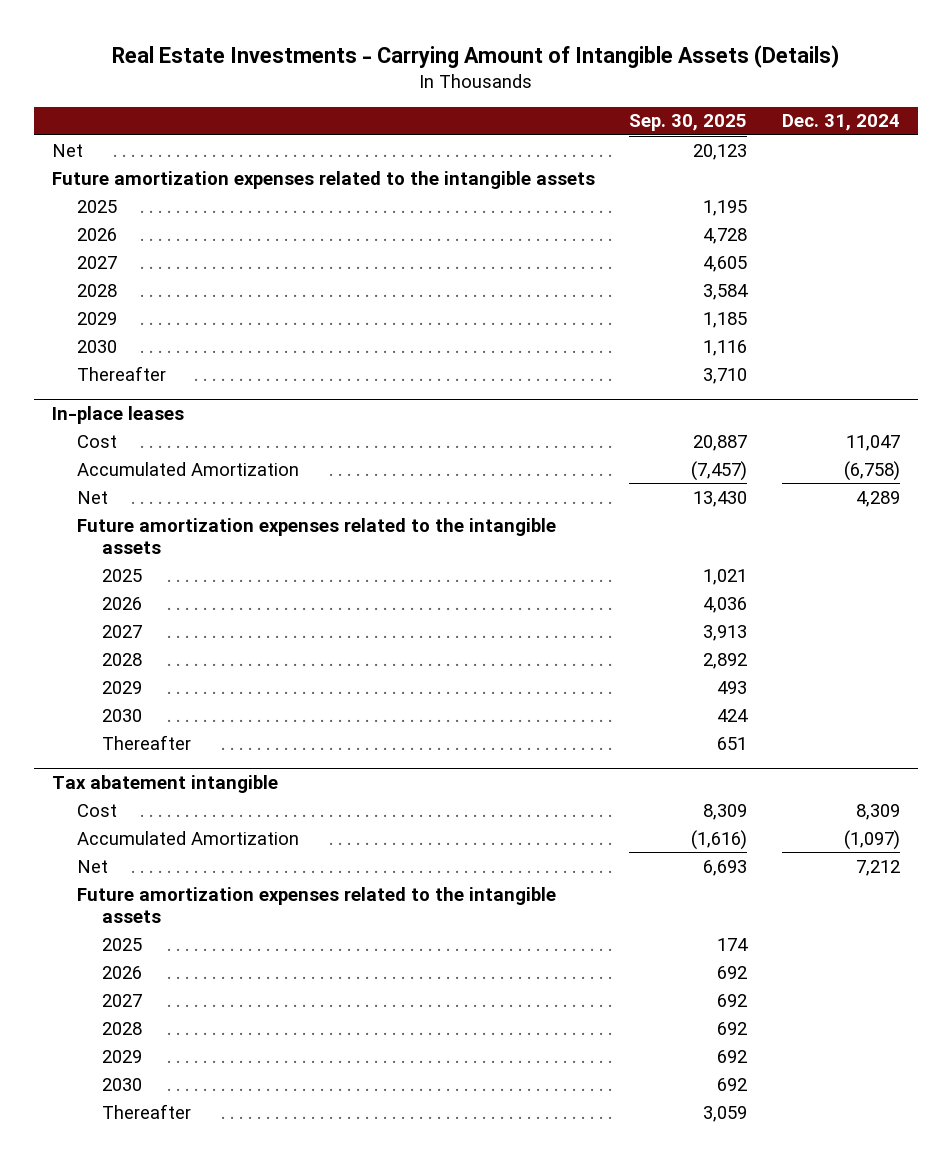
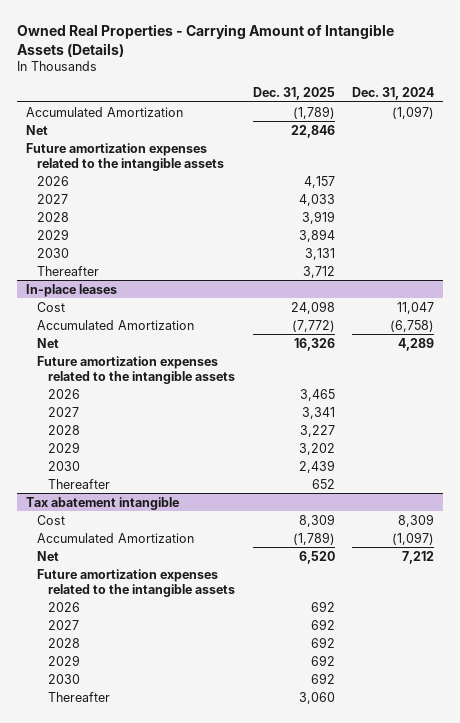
[111,45,839,69] Real Estate Investments - Carrying Amount of Intangible Assets (Details) -> [16,23,394,57] Owned Real Properties - Carrying Amount of Intangible Assets (Details)
[629,114,748,132] Sep. 30, 2025 -> none
none -> [252,87,335,101] Dec. 31, 2025
none -> [25,106,183,117] Accumulated Amortization
[76,199,117,213] 2025 -> none
[102,568,143,582] 2025 -> none
[102,937,143,951] 2025 -> none

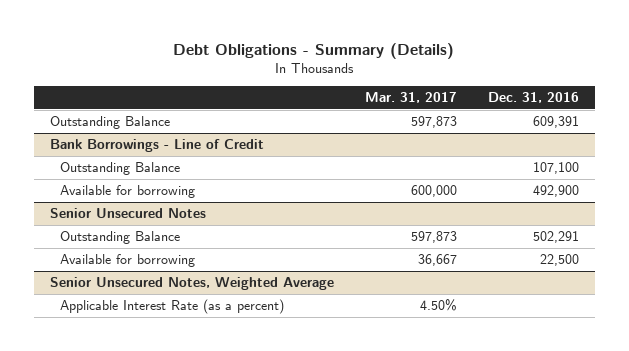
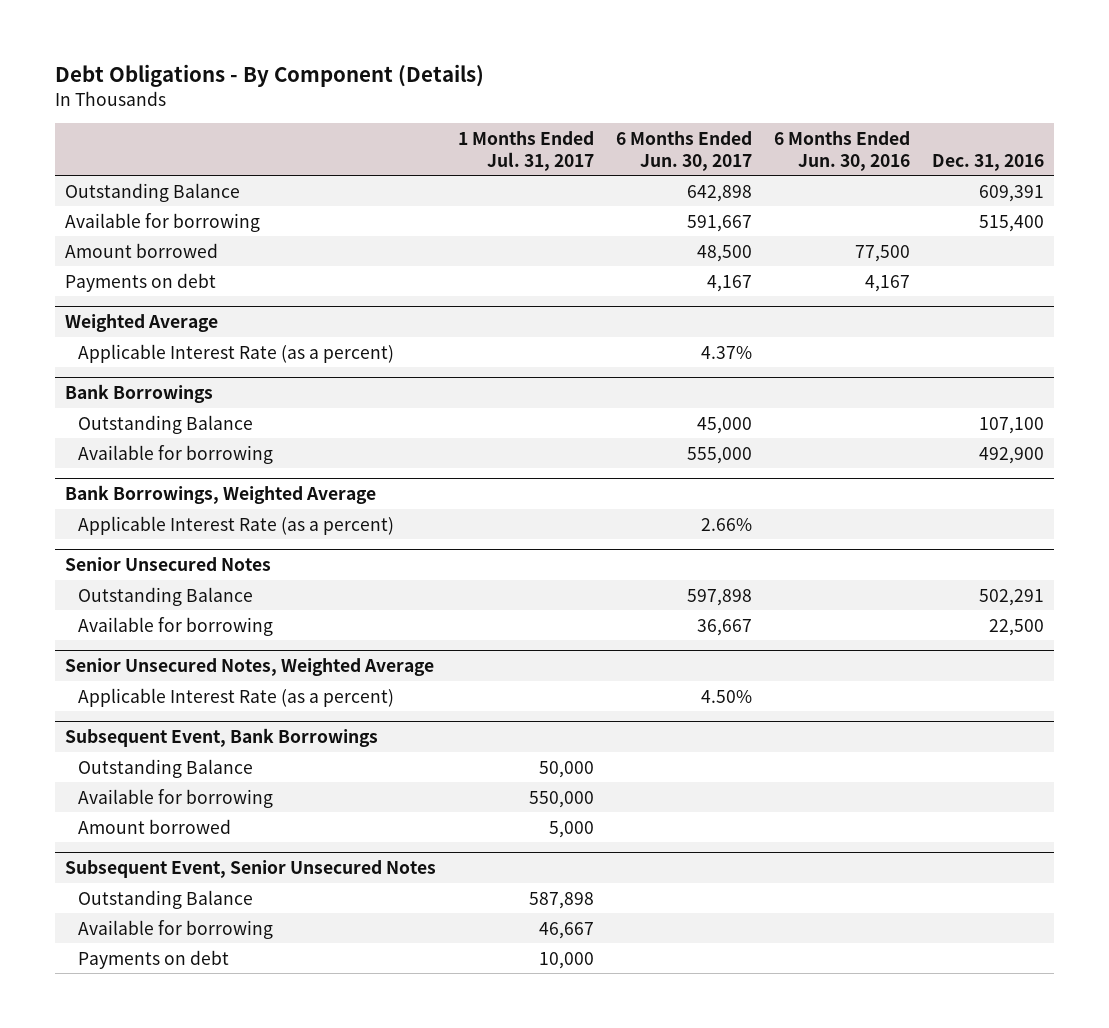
[173,42,455,59] Debt Obligations - Summary (Details) -> [54,63,484,87] Debt Obligations - By Component (Details)
[364,91,457,103] Mar. 31, 2017 -> none
none -> [458,130,595,171] 1 Months Ended Jul. 31, 2017
none -> [615,130,752,171] 6 Months Ended Jun. 30, 2017
none -> [773,130,910,171] 6 Months Ended Jun. 30, 2016
none -> [65,212,261,232] Available for borrowing
none -> [65,242,219,258] Amount borrowed
none -> [65,272,217,292] Payments on debt
none -> [65,314,219,333] Weighted Average
none -> [78,343,395,363] Applicable Interest Rate (as a percent)
[49,139,264,153] Bank Borrowings - Line of Credit -> [65,384,214,404] Bank Borrowings
none -> [65,485,377,505] Bank Borrowings, Weighted Average
none -> [78,515,395,535] Applicable Interest Rate (as a percent)
none -> [65,728,379,748] Subsequent Event, Bank Borrowings
none -> [78,758,254,778] Outstanding Balance
none -> [78,788,274,808] Available for borrowing
none -> [78,818,232,834] Amount borrowed
none -> [65,860,437,879] Subsequent Event, Senior Unsecured Notes
none -> [78,889,254,909] Outstanding Balance
none -> [78,919,274,939] Available for borrowing
none -> [78,949,230,969] Payments on debt

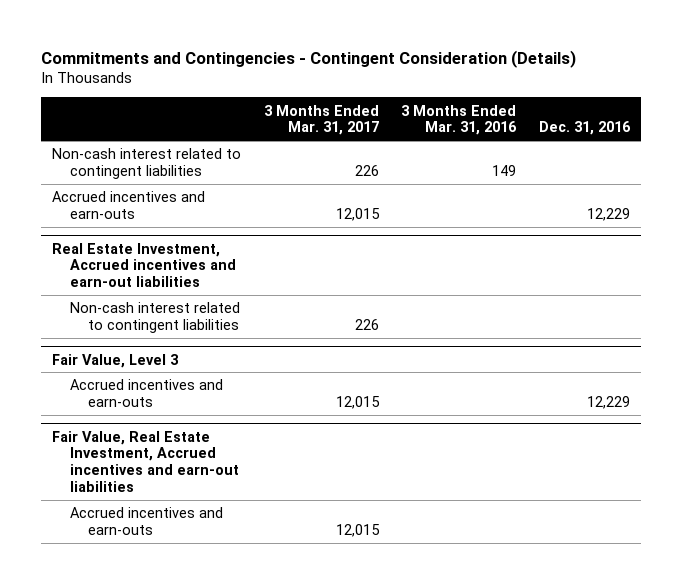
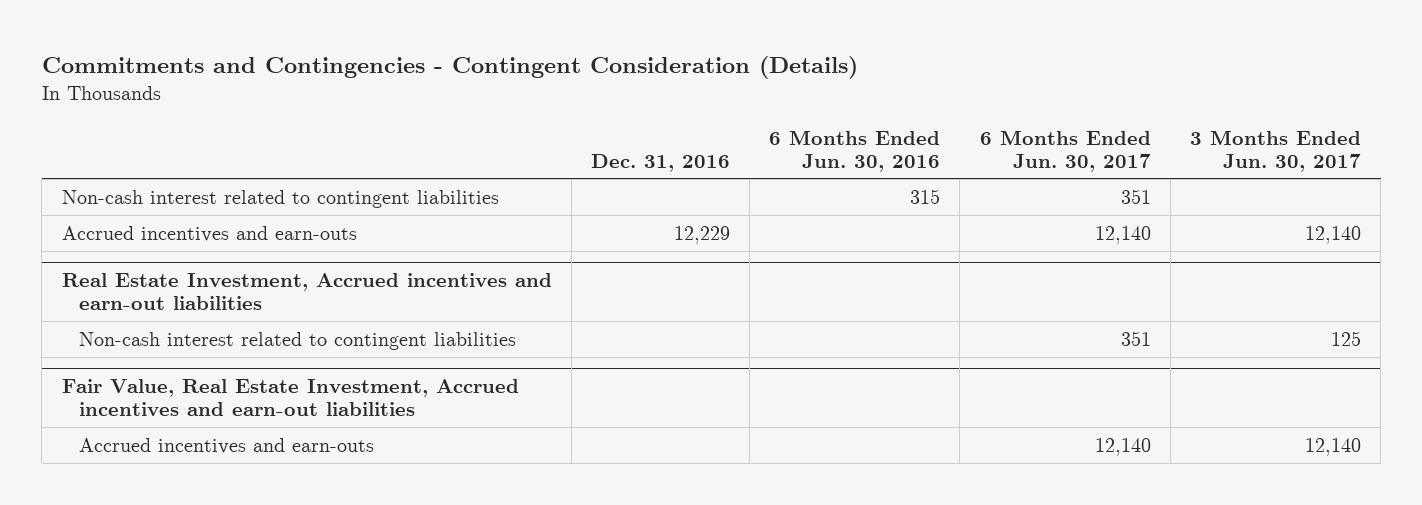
[263,104,379,136] 3 Months Ended Mar. 31, 2017 -> none
[401,104,518,136] 3 Months Ended Mar. 31, 2016 -> none
none -> [769,129,941,172] 6 Months Ended Jun. 30, 2016
none -> [979,129,1151,172] 6 Months Ended Jun. 30, 2017
none -> [1189,129,1361,172] 3 Months Ended Jun. 30, 2017
[52,353,180,368] Fair Value, Level 3 -> none
[70,379,224,407] Accrued incentives and earn-outs -> none

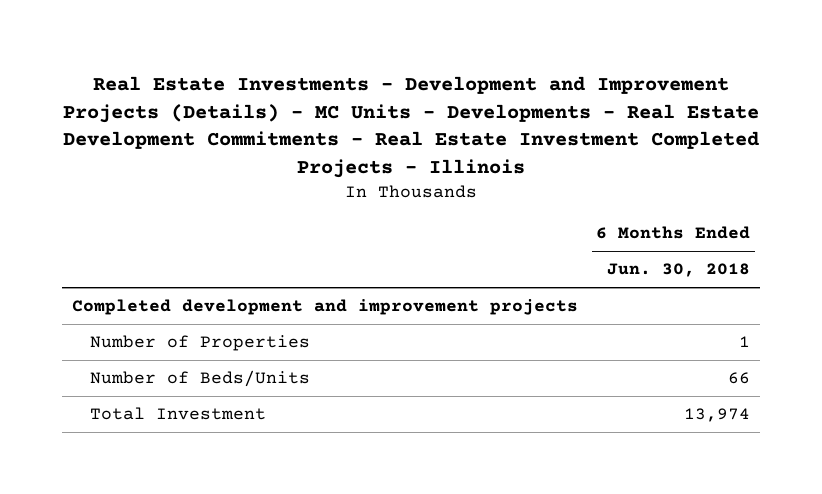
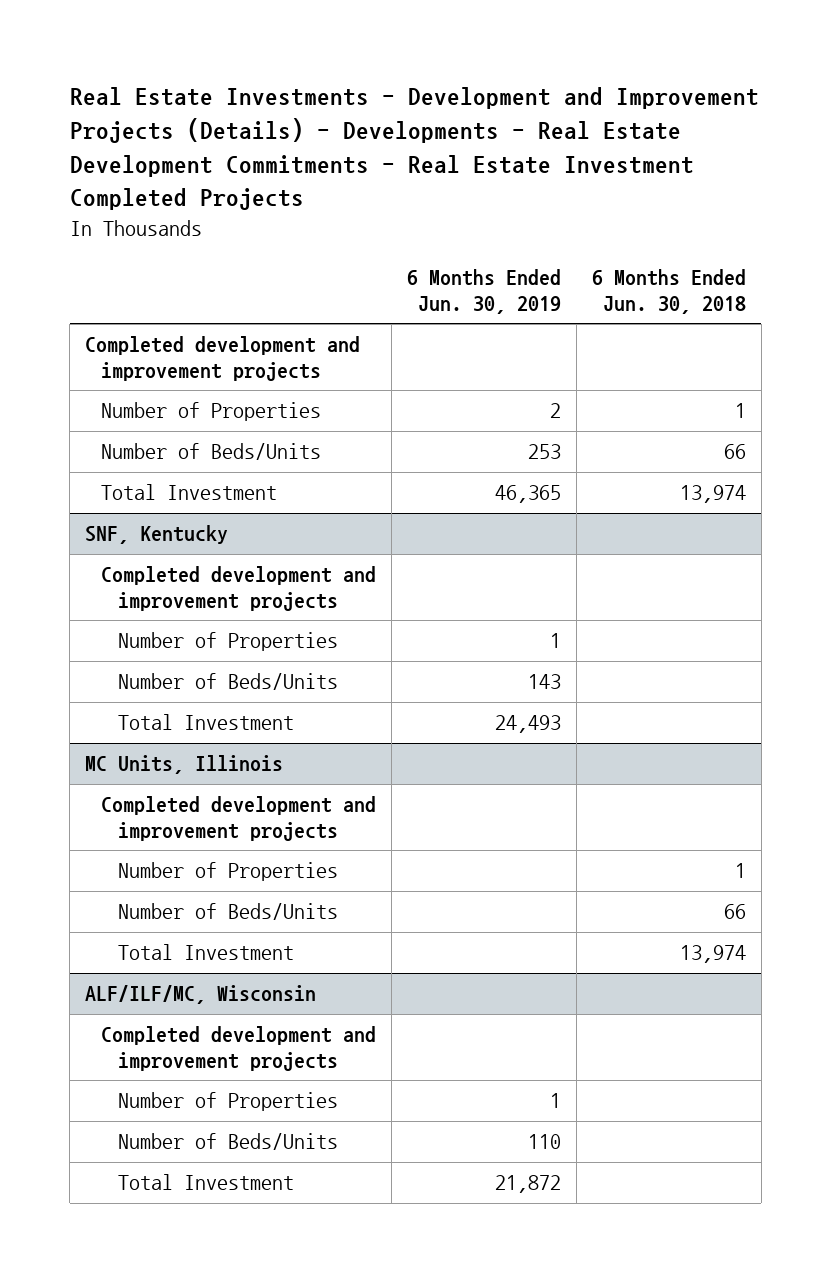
[62,75,759,179] Real Estate Investments - Development and Improvement Projects (Details) - MC Units - Developments - Real Estate Development Commitments - Real Estate Investment Completed Projects - Illinois -> [69,86,759,211] Real Estate Investments - Development and Improvement Projects (Details) - Developments - Real Estate Development Commitments - Real Estate Investment Completed Projects
none -> [407,269,562,314] 6 Months Ended Jun. 30, 2019
none -> [85,525,229,545] SNF, Kentucky
none -> [101,566,377,612] Completed development and improvement projects
none -> [117,632,338,652] Number of Properties
none -> [117,673,338,691] Number of Beds/Units
none -> [117,714,294,731] Total Investment
none -> [85,755,284,775] MC Units, Illinois
none -> [101,796,377,842] Completed development and improvement projects
none -> [117,862,338,882] Number of Properties
none -> [117,903,338,921] Number of Beds/Units
none -> [117,944,294,961] Total Investment
none -> [85,985,317,1005] ALF/ILF/MC, Wisconsin
none -> [101,1026,377,1072] Completed development and improvement projects
none -> [117,1092,338,1112] Number of Properties
none -> [117,1133,338,1151] Number of Beds/Units
none -> [117,1174,294,1191] Total Investment

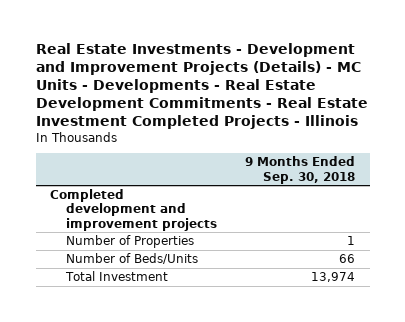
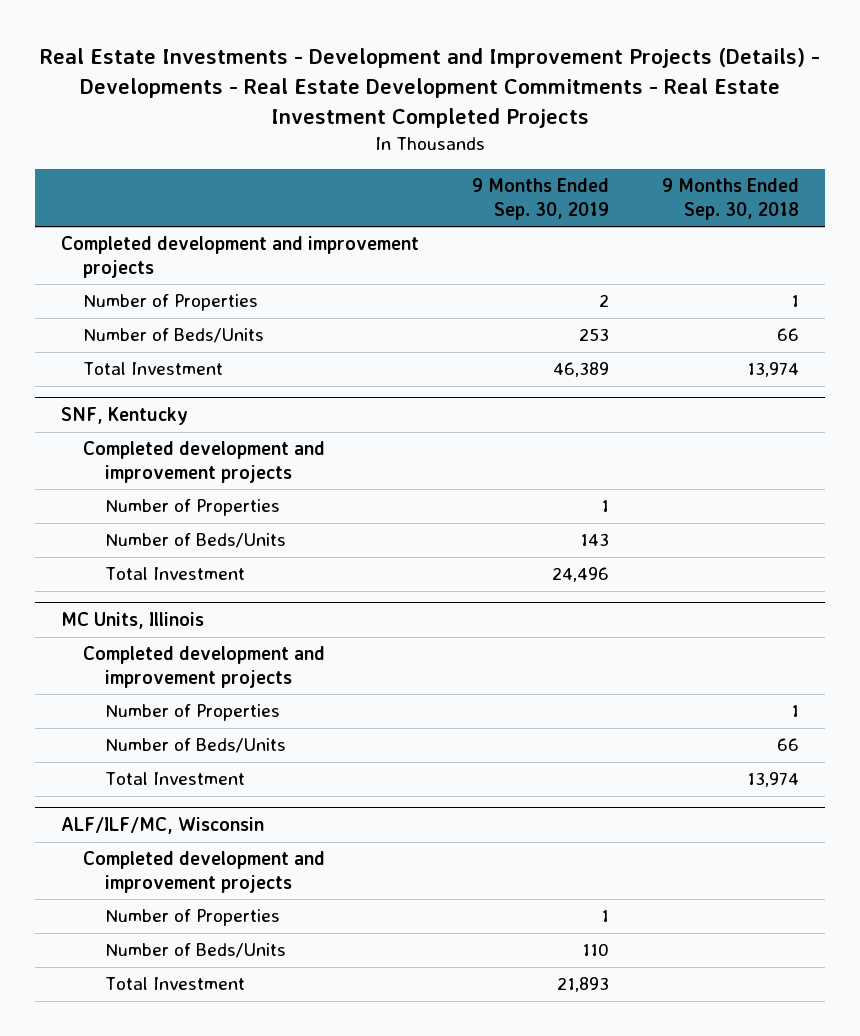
[35,42,368,129] Real Estate Investments - Development and Improvement Projects (Details) - MC Units - Developments - Real Estate Development Commitments - Real Estate Investment Completed Projects - Illinois -> [40,48,821,128] Real Estate Investments - Development and Improvement Projects (Details) - Developments - Real Estate Development Commitments - Real Estate Investment Completed Projects
none -> [472,178,610,221] 9 Months Ended Sep. 30, 2019
none -> [61,407,189,426] SNF, Kentucky
none -> [83,441,326,484] Completed development and improvement projects
none -> [104,499,280,517] Number of Properties
none -> [104,533,286,549] Number of Beds/Units
none -> [104,567,245,581] Total Investment
none -> [61,612,205,630] MC Units, Illinois
none -> [83,646,326,689] Completed development and improvement projects
none -> [104,704,280,722] Number of Properties
none -> [104,738,286,754] Number of Beds/Units
none -> [104,772,245,786] Total Investment
none -> [61,817,265,835] ALF/ILF/MC, Wisconsin
none -> [83,851,326,894] Completed development and improvement projects
none -> [104,909,280,927] Number of Properties
none -> [104,943,286,959] Number of Beds/Units
none -> [104,977,245,991] Total Investment

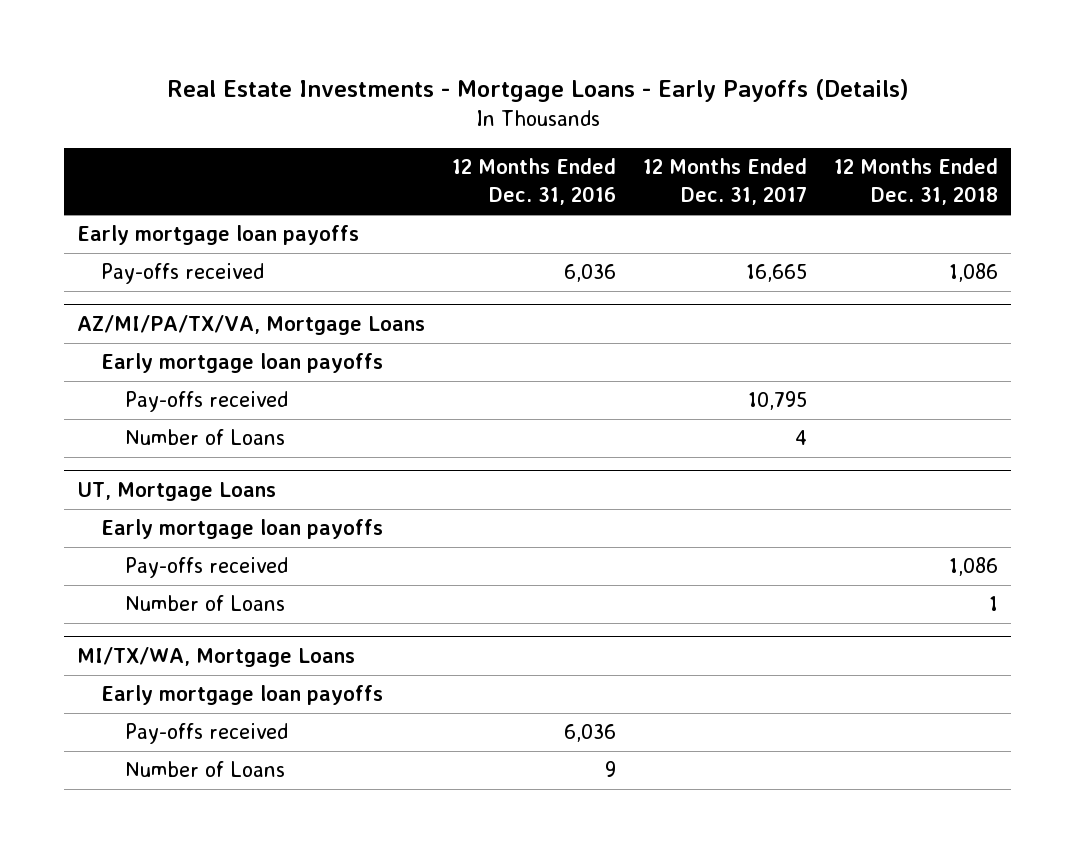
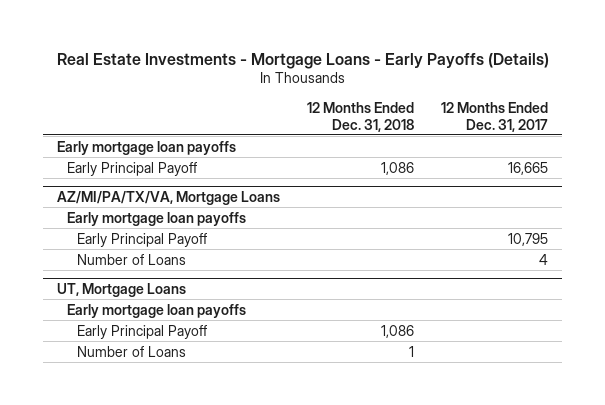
[452,158,617,206] 12 Months Ended Dec. 31, 2016 -> none
[100,263,264,285] Pay-offs received -> [66,161,197,176] Early Principal Payoff
[124,391,288,413] Pay-offs received -> [76,232,207,247] Early Principal Payoff
[124,557,288,579] Pay-offs received -> [76,324,207,339] Early Principal Payoff
[77,647,356,668] MI/TX/WA, Mortgage Loans -> none
[100,685,383,706] Early mortgage loan payoffs -> none
[124,723,288,745] Pay-offs received -> none
[124,761,285,778] Number of Loans -> none

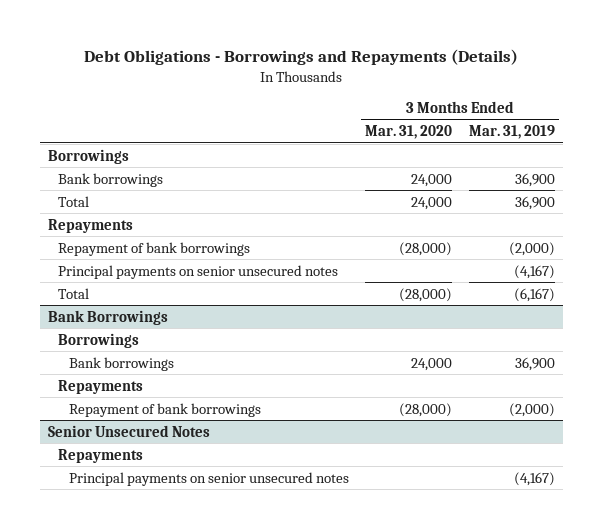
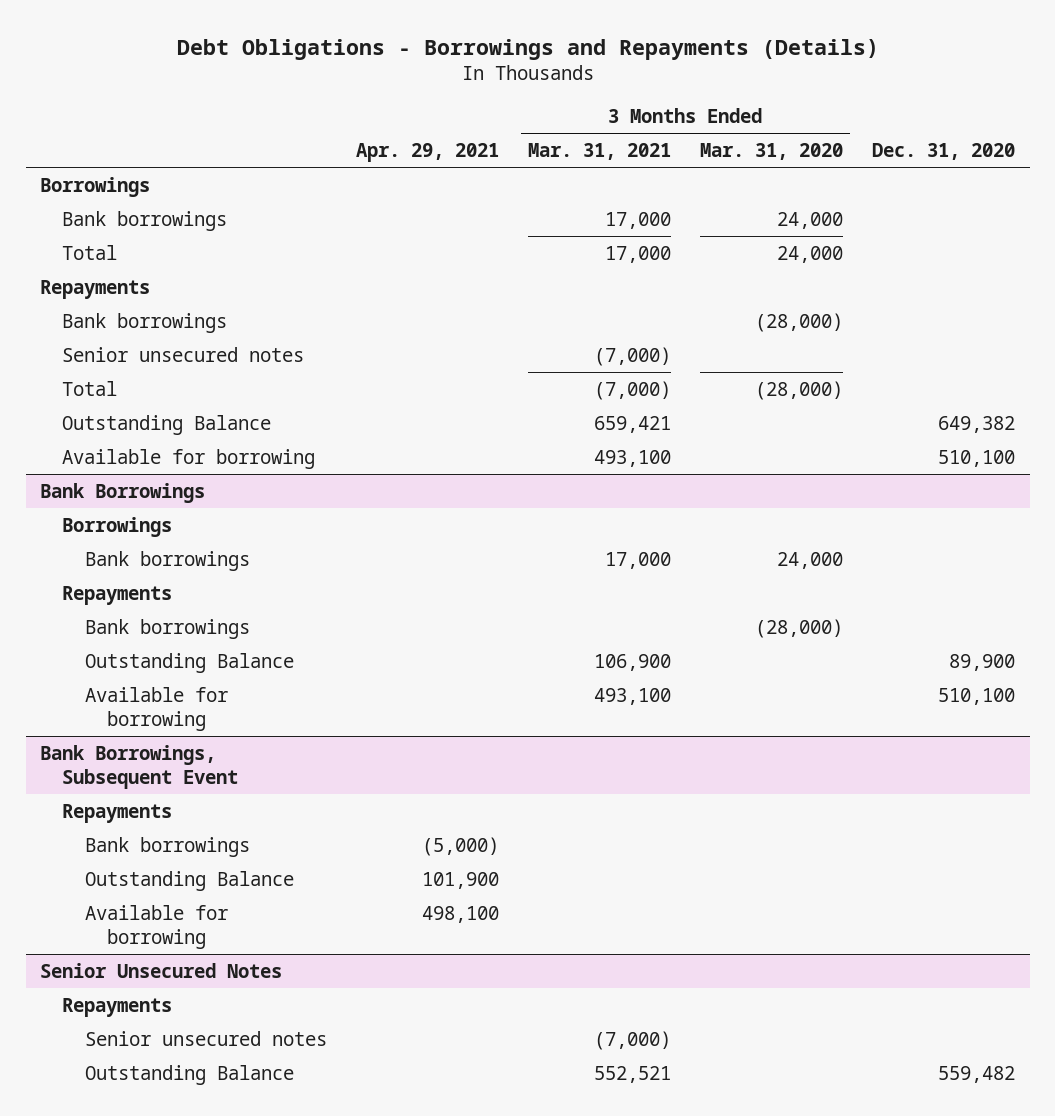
[468,125,555,140] Mar. 31, 2019 -> none
none -> [355,142,499,162] Apr. 29, 2021
none -> [527,142,671,160] Mar. 31, 2021
none -> [872,142,1016,160] Dec. 31, 2020
[58,241,251,256] Repayment of bank borrowings -> [62,312,228,333] Bank borrowings
[58,264,339,279] Principal payments on senior unsecured notes -> [62,346,305,362] Senior unsecured notes
none -> [62,414,272,435] Outstanding Balance
none -> [62,448,316,469] Available for borrowing
[68,402,261,417] Repayment of bank borrowings -> [84,618,250,639] Bank borrowings
none -> [84,652,294,673] Outstanding Balance
none -> [84,686,228,731] Available for borrowing
none -> [40,744,239,789] Bank Borrowings, Subsequent Event
none -> [62,803,173,823] Repayments
none -> [84,836,250,857] Bank borrowings
none -> [84,870,294,891] Outstanding Balance
none -> [84,904,228,949] Available for borrowing
[68,471,349,486] Principal payments on senior unsecured notes -> [84,1030,327,1046] Senior unsecured notes
none -> [84,1064,294,1085] Outstanding Balance

